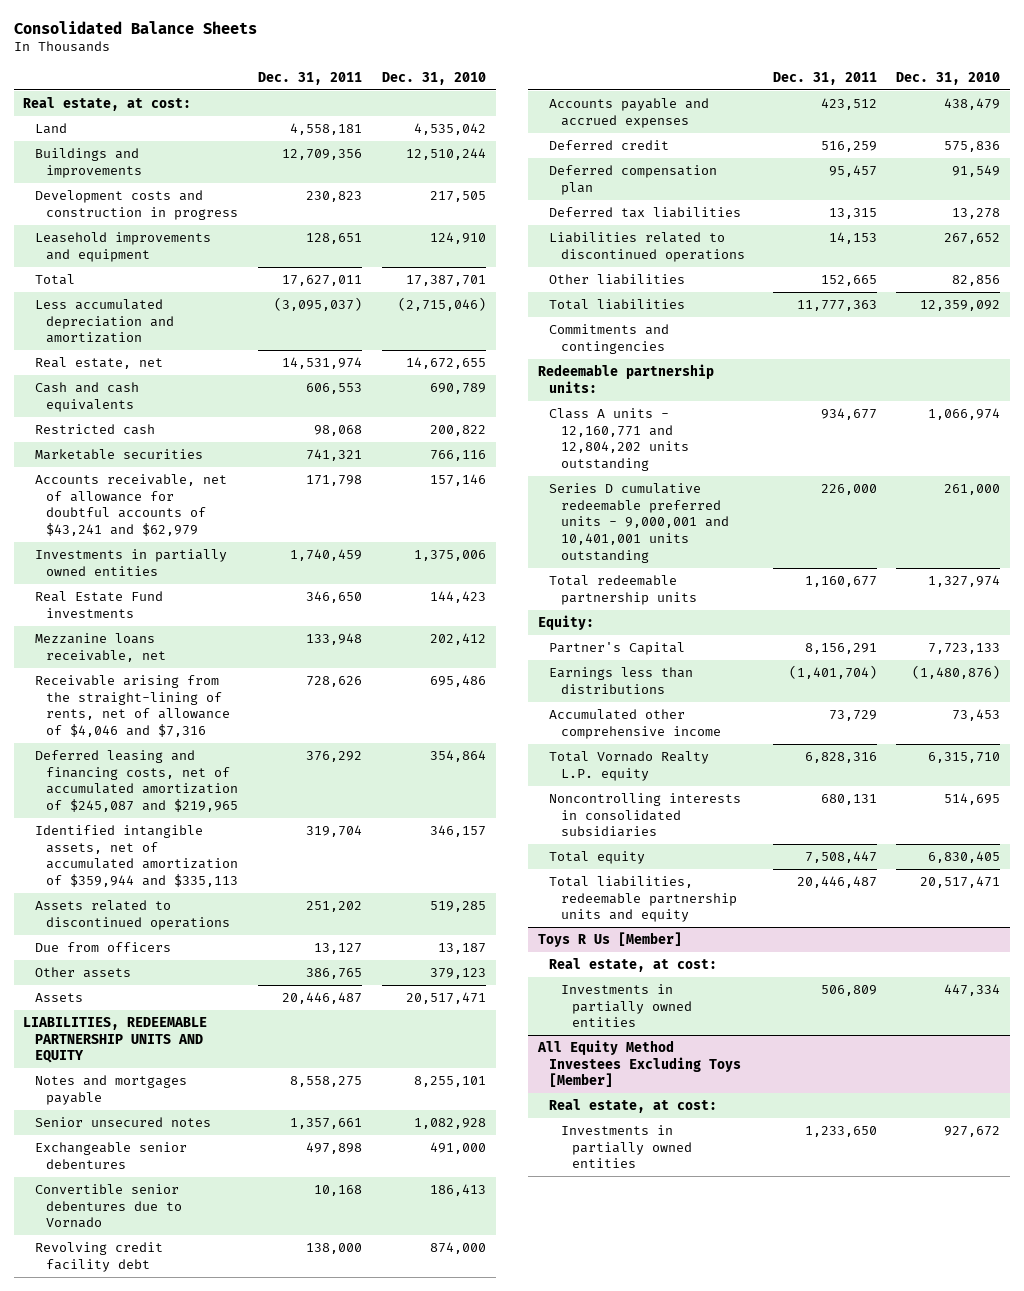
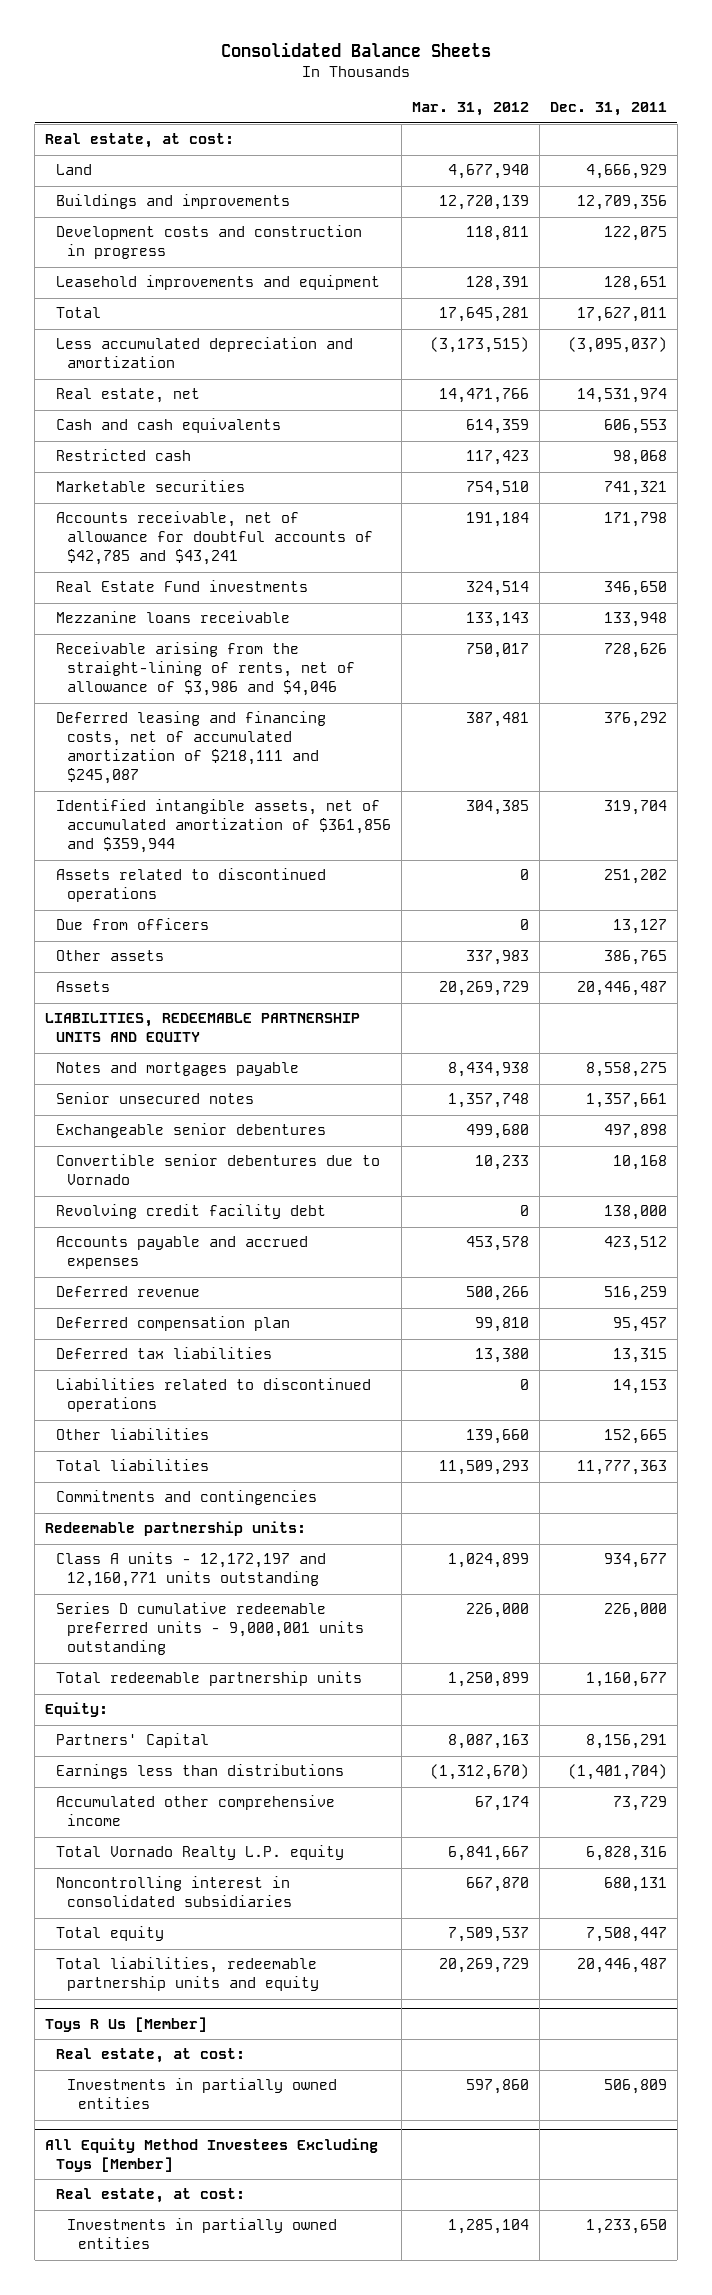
[381,71,486,85] Dec. 31, 2010 -> none
none -> [411,102,529,117] Mar. 31, 2012
[289,123,362,136] 4,558,181 -> [585,164,667,180] 4,666,929
[305,191,362,203] 230,823 -> [603,226,667,242] 122,075
[34,549,227,576] Investments in partially owned entities -> none
[34,474,227,537] Accounts receivable, net of allowance for doubtful accounts of $43,241 and $62,979 -> [55,511,373,566] Accounts receivable, net of allowance for doubtful accounts of $42,785 and $43,241
[34,633,167,662] Mezzanine loans receivable, net -> [55,611,290,624] Mezzanine loans receivable
[34,675,231,738] Receivable arising from the straight-lining of rents, net of allowance of $4,046 and $7,316 -> [55,642,355,697] Receivable arising from the straight-lining of rents, net of allowance of $3,986 and $4,046
[34,750,239,813] Deferred leasing and financing costs, net of accumulated amortization of $245,087 and $219,965 -> [55,711,326,785] Deferred leasing and financing costs, net of accumulated amortization of $218,111 and $245,087
[34,825,239,888] Identified intangible assets, net of accumulated amortization of $359,944 and $335,113 -> [55,799,391,854] Identified intangible assets, net of accumulated amortization of $361,856 and $359,944
[549,140,670,151] Deferred credit -> [55,1286,200,1298] Deferred revenue
[549,408,689,472] Class A units - 12,160,771 and 12,804,202 units outstanding -> [55,1552,326,1588] Class A units - 12,172,197 and 12,160,771 units outstanding
[549,483,729,563] Series D cumulative redeemable preferred units - 9,000,001 and 10,401,001 units outstanding -> [55,1602,364,1656] Series D cumulative redeemable preferred units - 9,000,001 units outstanding
[549,642,686,656] Partner's Capital -> [55,1733,209,1749] Partners' Capital
[549,793,742,838] Noncontrolling interests in consolidated subsidiaries -> [55,1876,292,1908] Noncontrolling interest in consolidated subsidiaries

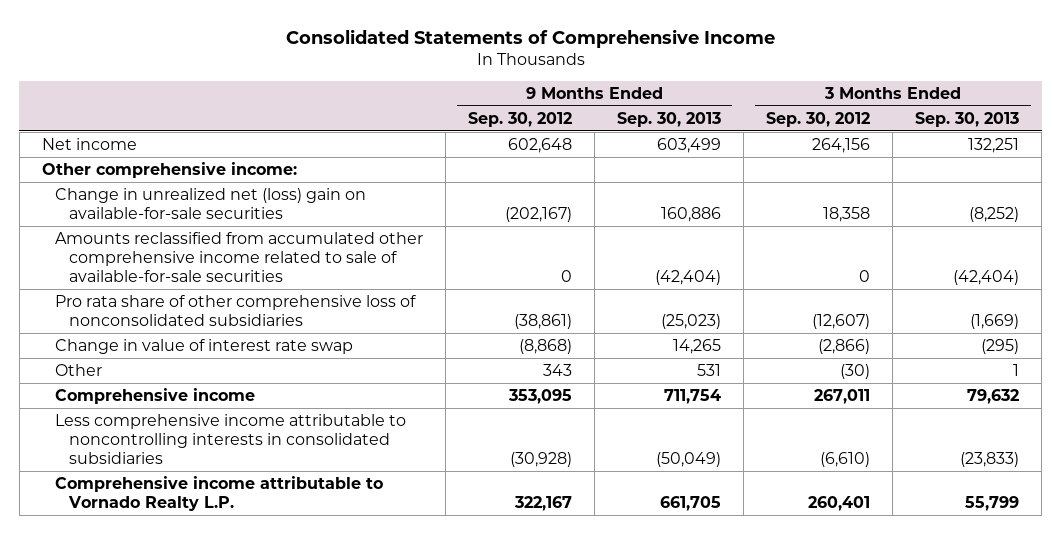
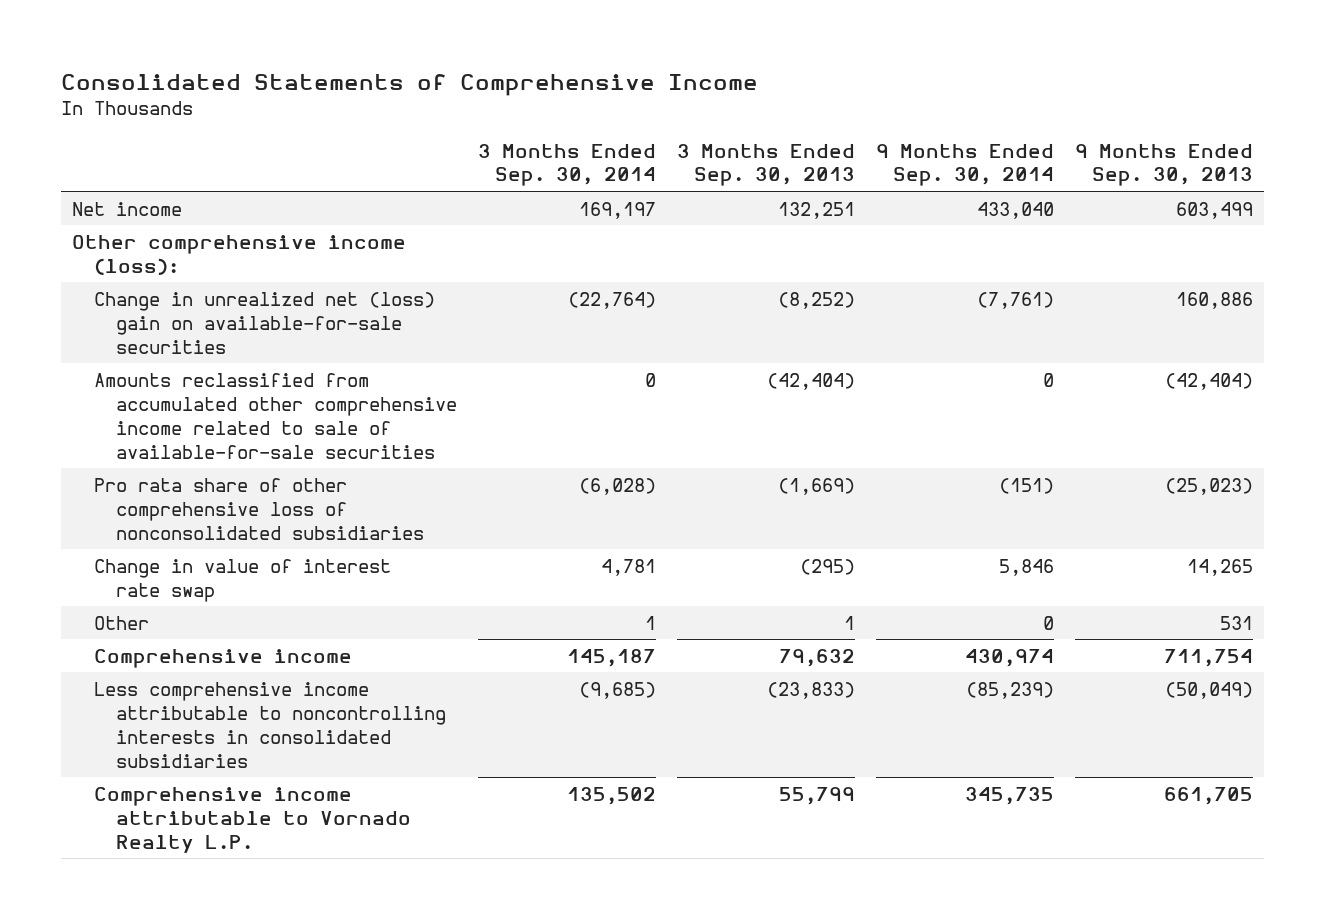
[468,111,573,127] Sep. 30, 2012 -> none
[766,111,871,127] Sep. 30, 2012 -> none
none -> [478,143,657,187] 3 Months Ended Sep. 30, 2014
none -> [876,143,1055,187] 9 Months Ended Sep. 30, 2014
[41,161,297,178] Other comprehensive income: -> [71,234,406,275] Other comprehensive income (loss):

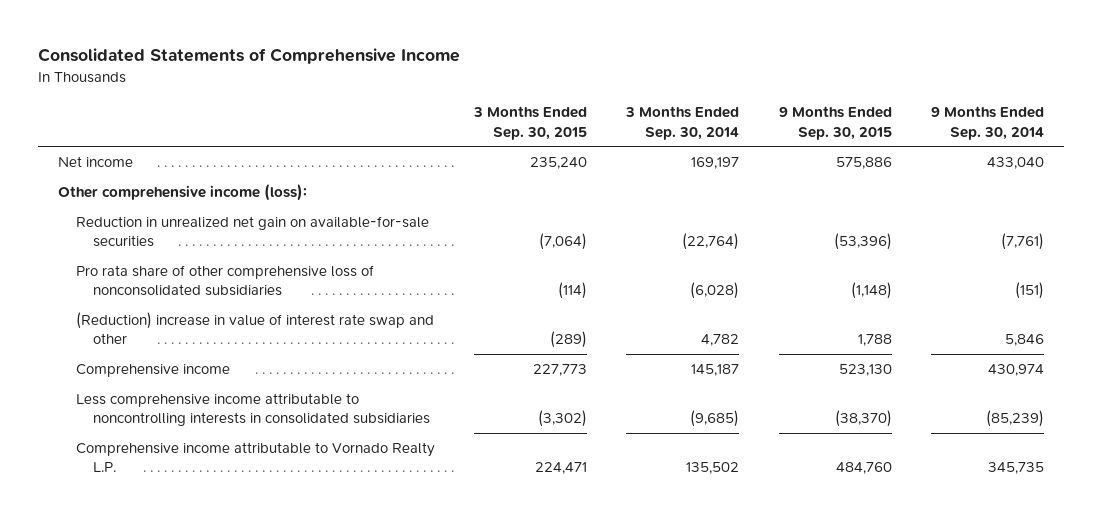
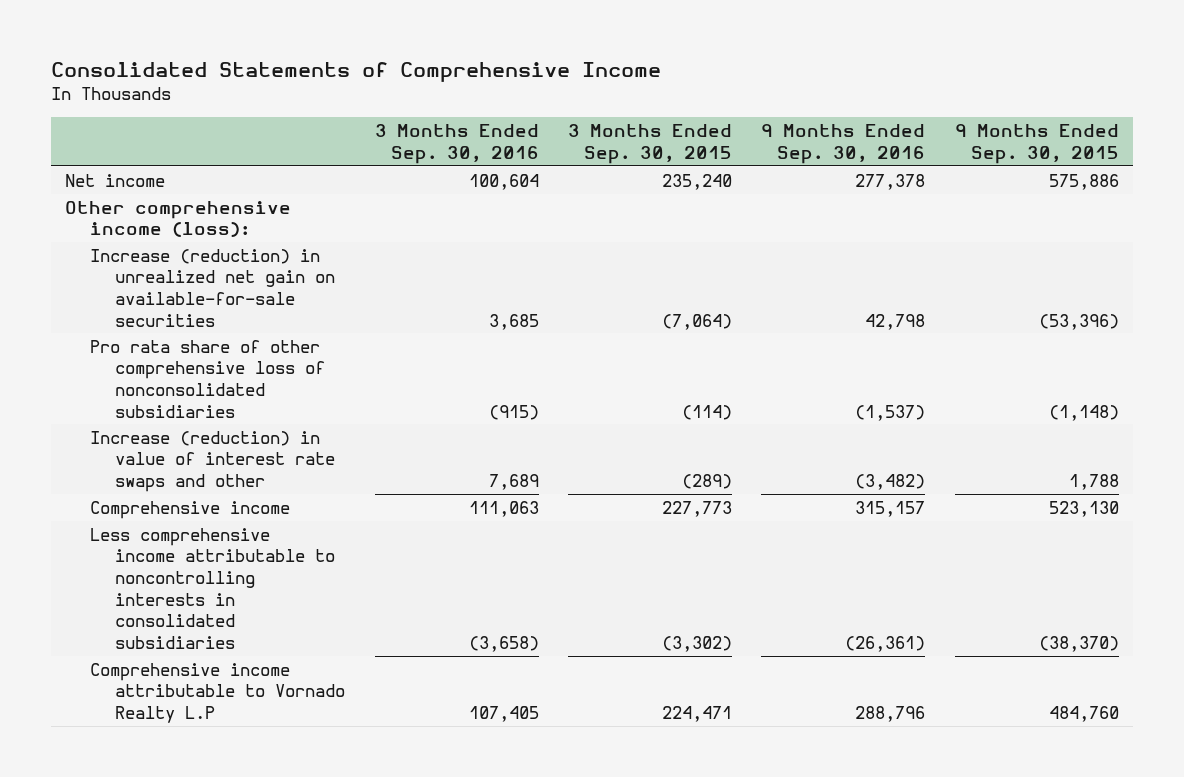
[625,106,740,140] 3 Months Ended Sep. 30, 2014 -> none
[931,106,1045,140] 9 Months Ended Sep. 30, 2014 -> none
none -> [374,124,539,164] 3 Months Ended Sep. 30, 2016
none -> [761,124,926,164] 9 Months Ended Sep. 30, 2016
[75,216,429,248] Reduction in unrealized net gain on available-for-sale securities -> [90,248,336,327] Increase (reduction) in unrealized net gain on available-for-sale securities
[75,312,434,345] (Reduction) increase in value of interest rate swap and other -> [90,430,336,492] Increase (reduction) in value of interest rate swaps and other
[75,442,435,473] Comprehensive income attributable to Vornado Realty L.P. -> [90,662,346,723] Comprehensive income attributable to Vornado Realty L.P

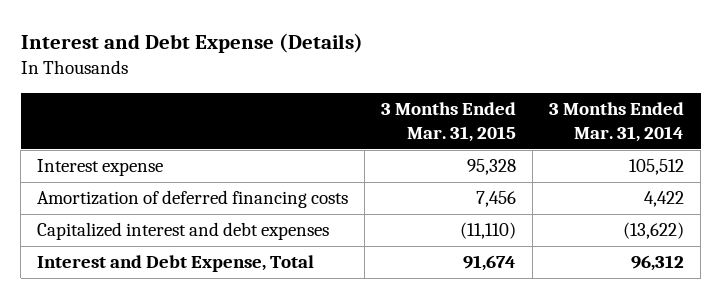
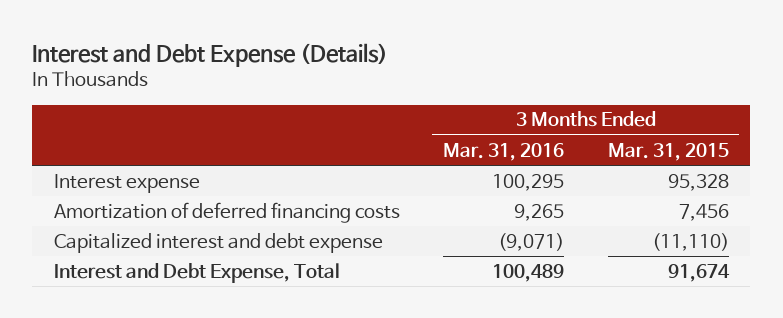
[549,101,685,142] 3 Months Ended Mar. 31, 2014 -> none
none -> [443,142,565,161] Mar. 31, 2016
[37,222,330,241] Capitalized interest and debt expenses -> [53,232,383,253] Capitalized interest and debt expense

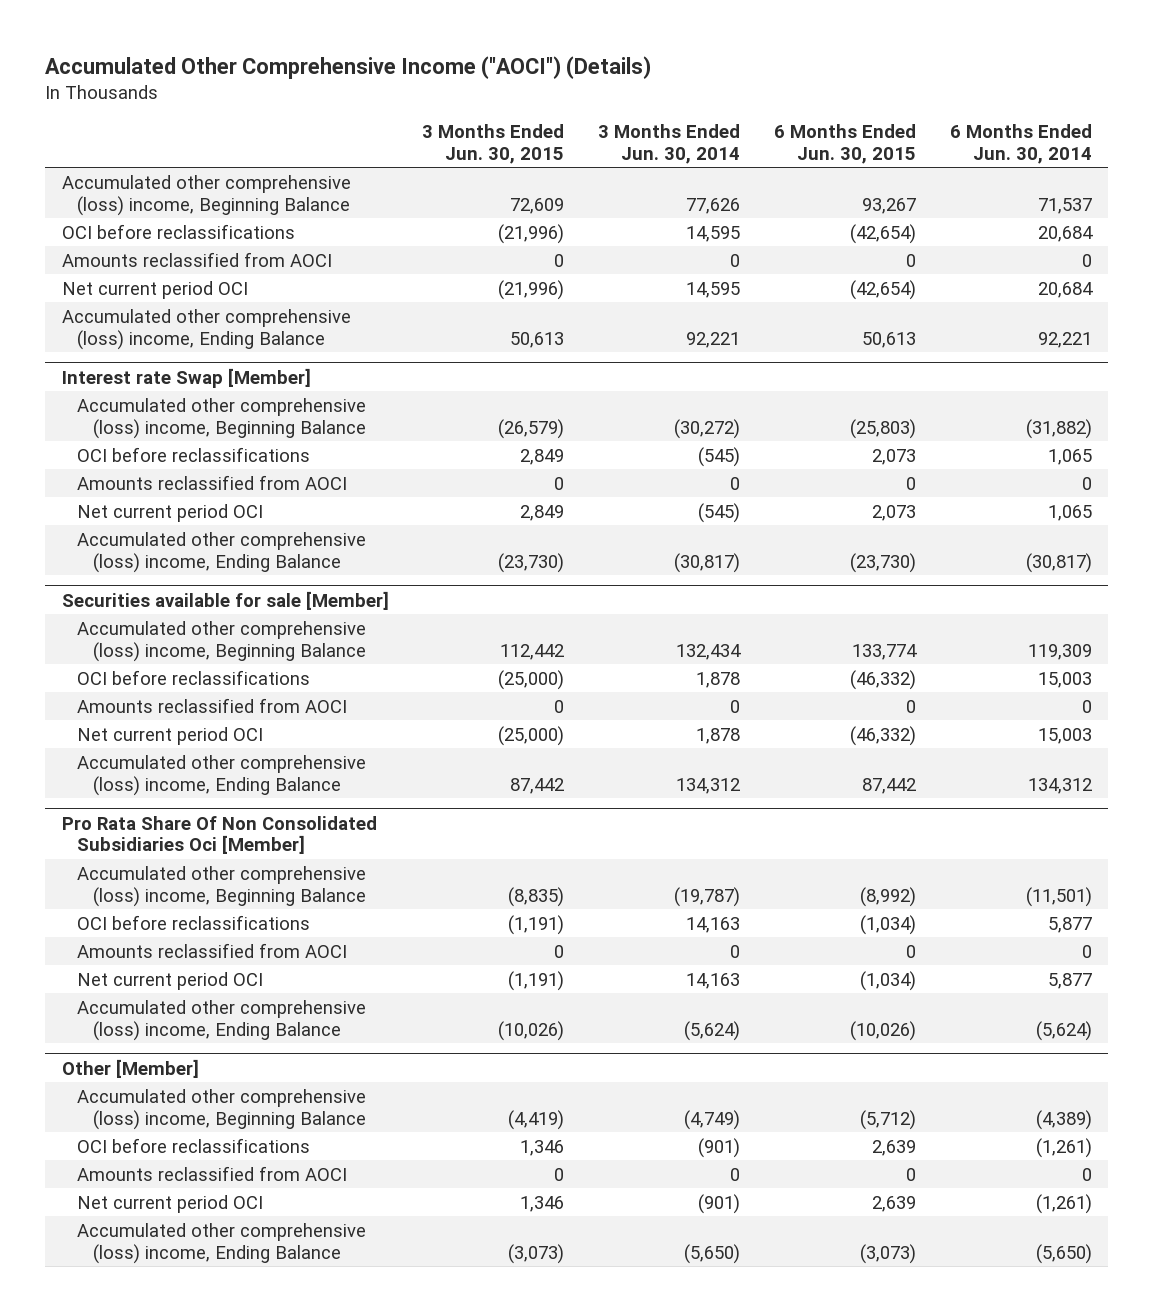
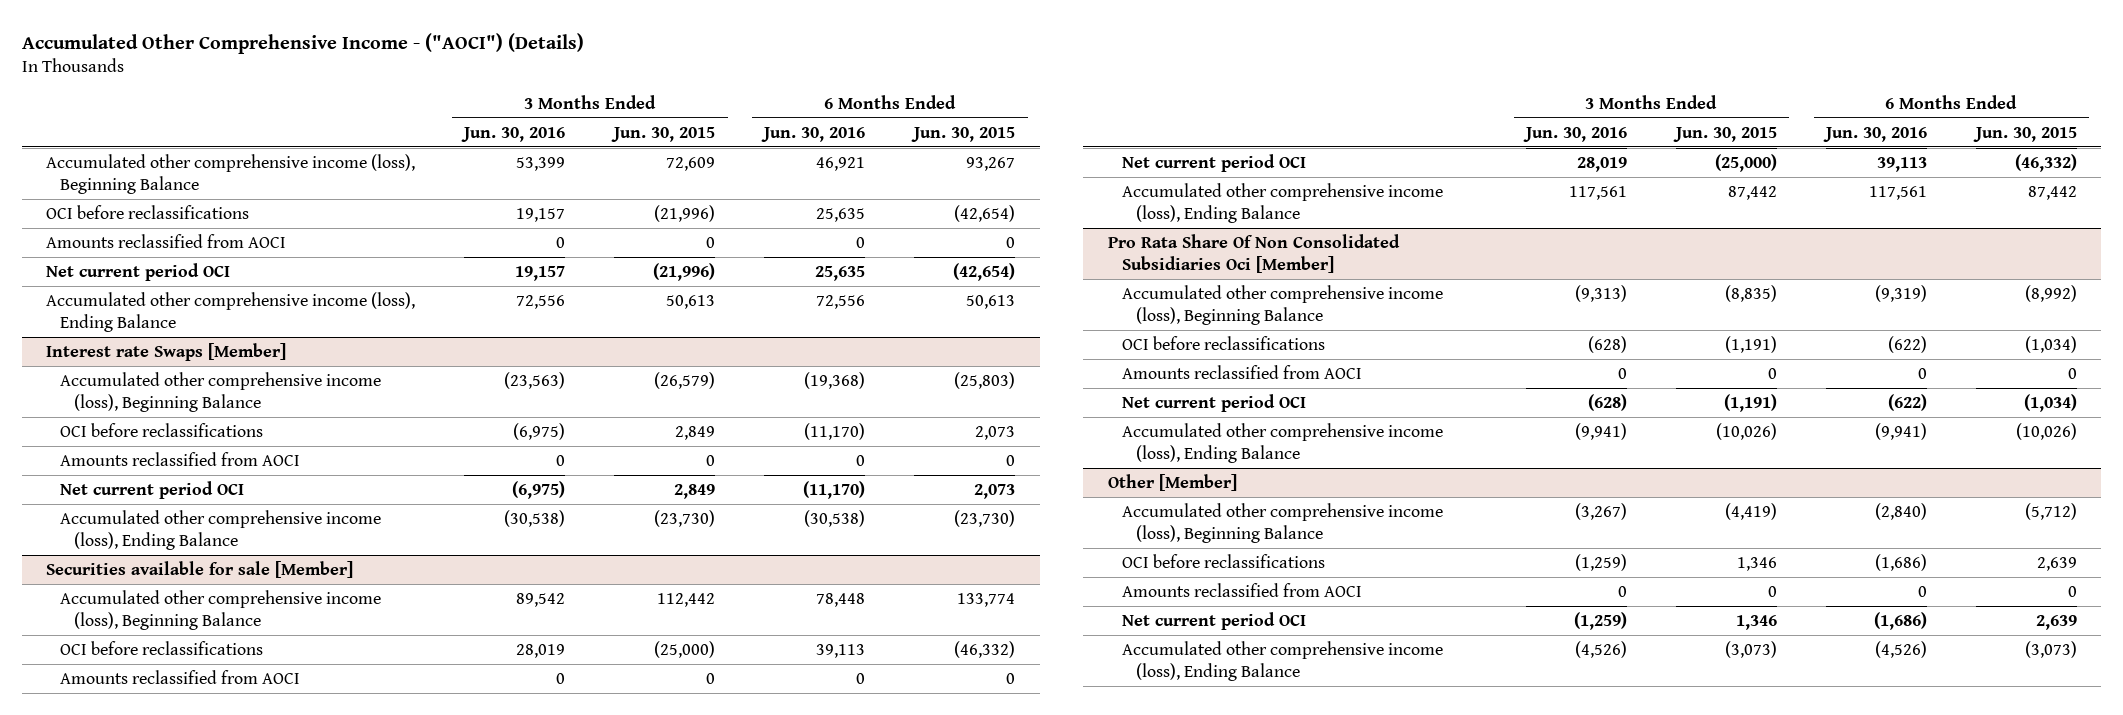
[44,55,651,79] Accumulated Other Comprehensive Income ("AOCI") (Details) -> [21,32,584,54] Accumulated Other Comprehensive Income - ("AOCI") (Details)
[598,123,741,164] 3 Months Ended Jun. 30, 2014 -> none
[949,123,1092,164] 6 Months Ended Jun. 30, 2014 -> none
none -> [461,126,566,142] Jun. 30, 2016
none -> [761,126,866,142] Jun. 30, 2016
[61,174,351,216] Accumulated other comprehensive (loss) income, Beginning Balance -> [46,153,416,194] Accumulated other comprehensive income (loss), Beginning Balance
[61,308,351,350] Accumulated other comprehensive (loss) income, Ending Balance -> [46,291,416,332] Accumulated other comprehensive income (loss), Ending Balance
[61,367,311,388] Interest rate Swap [Member] -> [46,342,287,361] Interest rate Swaps [Member]
[77,397,367,439] Accumulated other comprehensive (loss) income, Beginning Balance -> [60,371,382,412] Accumulated other comprehensive income (loss), Beginning Balance
[77,531,367,573] Accumulated other comprehensive (loss) income, Ending Balance -> [60,509,382,550] Accumulated other comprehensive income (loss), Ending Balance
[77,620,367,662] Accumulated other comprehensive (loss) income, Beginning Balance -> [60,589,382,630] Accumulated other comprehensive income (loss), Beginning Balance
[77,754,367,796] Accumulated other comprehensive (loss) income, Ending Balance -> [1121,182,1443,223] Accumulated other comprehensive income (loss), Ending Balance
[77,865,367,907] Accumulated other comprehensive (loss) income, Beginning Balance -> [1121,284,1443,325] Accumulated other comprehensive income (loss), Beginning Balance
[77,999,367,1041] Accumulated other comprehensive (loss) income, Ending Balance -> [1121,422,1443,463] Accumulated other comprehensive income (loss), Ending Balance
[77,1088,367,1130] Accumulated other comprehensive (loss) income, Beginning Balance -> [1121,502,1443,543] Accumulated other comprehensive income (loss), Beginning Balance
[77,1222,367,1264] Accumulated other comprehensive (loss) income, Ending Balance -> [1121,640,1443,681] Accumulated other comprehensive income (loss), Ending Balance

